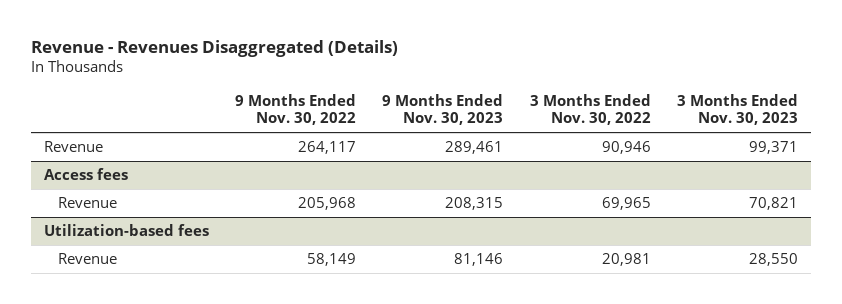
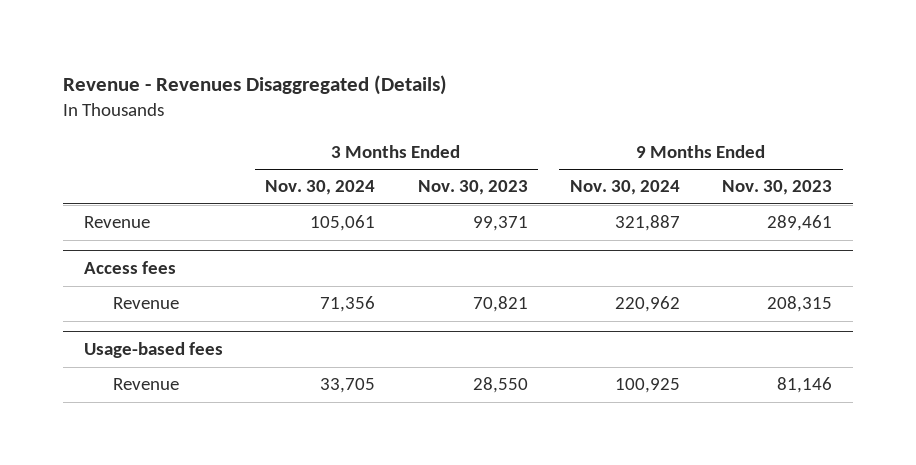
[235,93,357,126] 9 Months Ended Nov. 30, 2022 -> none
[529,93,651,126] 3 Months Ended Nov. 30, 2022 -> none
none -> [265,180,376,196] Nov. 30, 2024
none -> [569,180,680,196] Nov. 30, 2024
[43,224,209,237] Utilization-based fees -> [83,342,223,359] Usage-based fees

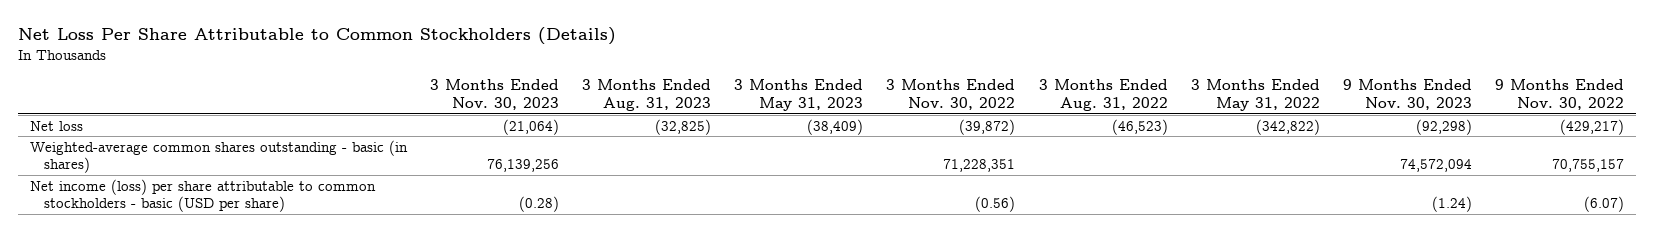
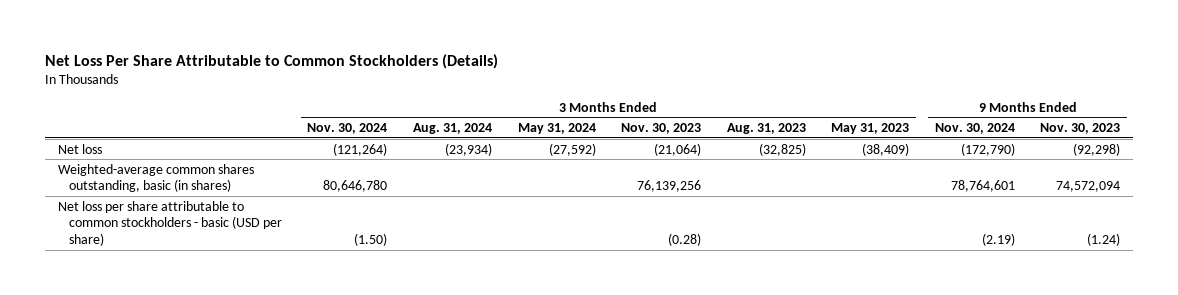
[886,79,1016,110] 3 Months Ended Nov. 30, 2022 -> none
[1038,79,1168,111] 3 Months Ended Aug. 31, 2022 -> none
[1190,79,1320,111] 3 Months Ended May 31, 2022 -> none
[1495,79,1625,110] 9 Months Ended Nov. 30, 2022 -> none
none -> [307,123,388,135] Nov. 30, 2024
none -> [412,123,492,135] Aug. 31, 2024
none -> [517,123,596,135] May 31, 2024
none -> [934,123,1015,135] Nov. 30, 2024
[29,139,408,174] Weighted-average common shares outstanding - basic (in shares) -> [57,163,254,193] Weighted-average common shares outstanding, basic (in shares)
[29,178,376,213] Net income (loss) per share attributable to common stockholders - basic (USD per share) -> [57,200,282,247] Net loss per share attributable to common stockholders - basic (USD per share)

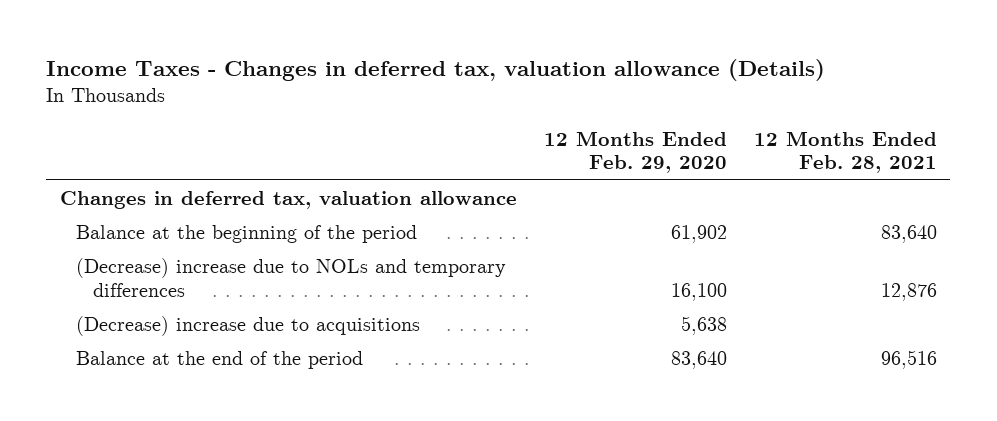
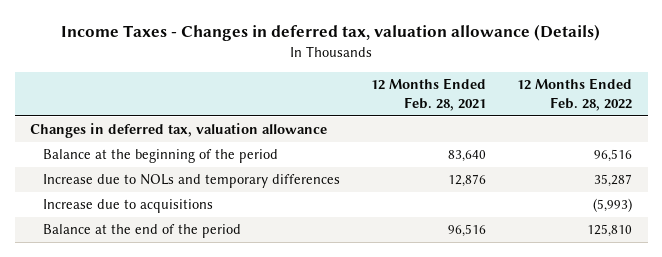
[543,130,727,174] 12 Months Ended Feb. 29, 2020 -> none
none -> [517,77,633,111] 12 Months Ended Feb. 28, 2022
[76,257,507,297] (Decrease) increase due to NOLs and temporary differences -> [42,174,340,189] Increase due to NOLs and temporary differences
[76,315,421,336] (Decrease) increase due to acquisitions -> [42,199,213,214] Increase due to acquisitions

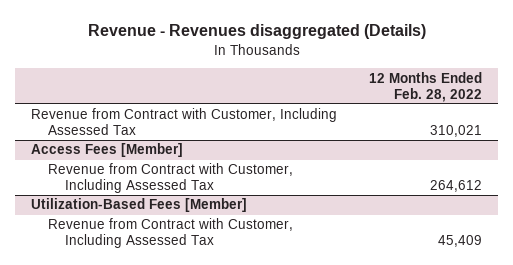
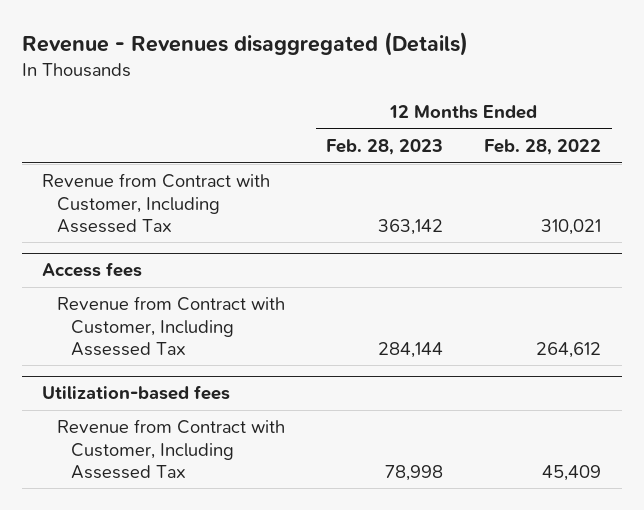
none -> [326,138,444,155] Feb. 28, 2023
[31,143,184,158] Access Fees [Member] -> [42,262,143,278] Access fees
[31,198,248,213] Utilization-Based Fees [Member] -> [42,385,231,401] Utilization-based fees

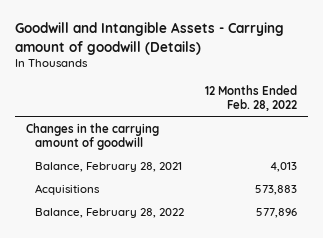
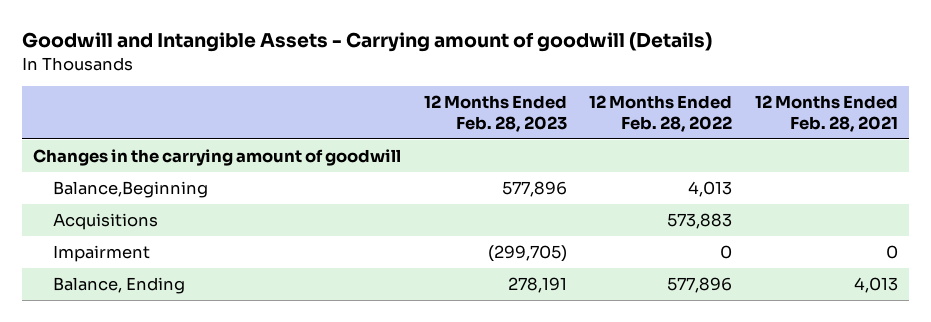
none -> [423,94,567,132] 12 Months Ended Feb. 28, 2023
none -> [755,94,899,132] 12 Months Ended Feb. 28, 2021
[34,161,182,172] Balance, February 28, 2021 -> [53,180,209,198] Balance,Beginning
none -> [53,244,151,262] Impairment
[34,207,184,218] Balance, February 28, 2022 -> [53,276,186,294] Balance, Ending

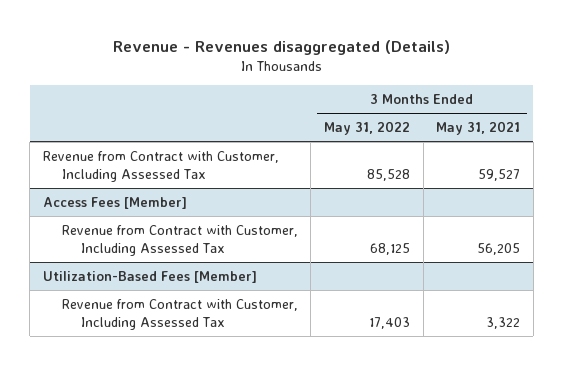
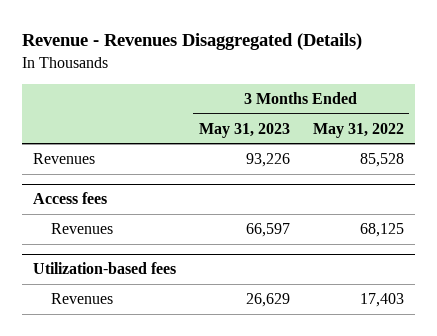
[112,39,450,55] Revenue - Revenues disaggregated (Details) -> [21,33,362,51] Revenue - Revenues Disaggregated (Details)
[436,120,521,135] May 31, 2021 -> none
none -> [198,122,290,138] May 31, 2023
[42,150,279,182] Revenue from Contract with Customer, Including Assessed Tax -> [33,153,96,165] Revenues
[42,196,187,209] Access Fees [Member] -> [33,192,108,205] Access fees
[61,224,298,256] Revenue from Contract with Customer, Including Assessed Tax -> [51,223,114,235] Revenues
[42,270,257,283] Utilization-Based Fees [Member] -> [33,262,177,275] Utilization-based fees
[61,298,298,330] Revenue from Contract with Customer, Including Assessed Tax -> [51,293,114,305] Revenues

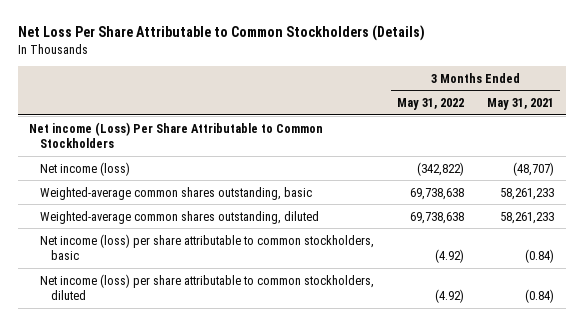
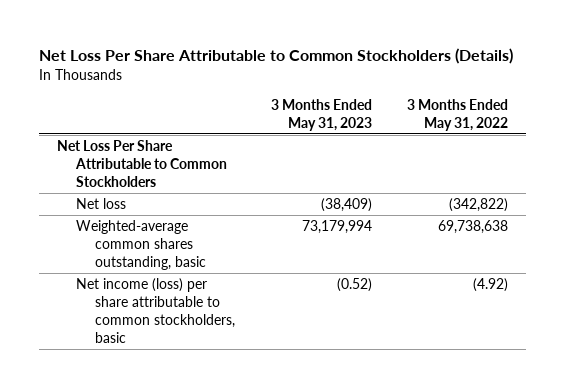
[487,97,555,110] May 31, 2021 -> none
none -> [270,98,372,131] 3 Months Ended May 31, 2023
[29,121,324,149] Net income (Loss) Per Share Attributable to Common Stockholders -> [56,140,227,188] Net Loss Per Share Attributable to Common Stockholders
[39,161,130,176] Net income (loss) -> [75,198,126,210] Net loss
[39,210,319,224] Weighted-average common shares outstanding, diluted -> none
[39,273,374,301] Net income (loss) per share attributable to common stockholders, diluted -> none

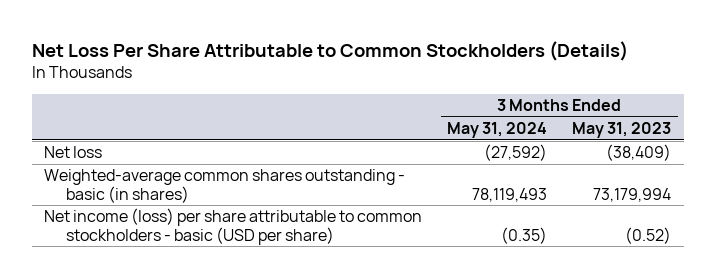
[407,98,509,131] 3 Months Ended May 31, 2022 -> none
none -> [447,122,548,139] May 31, 2024
[56,140,227,188] Net Loss Per Share Attributable to Common Stockholders -> none
[75,220,207,271] Weighted-average common shares outstanding, basic -> [44,169,406,203] Weighted-average common shares outstanding - basic (in shares)
[75,278,236,344] Net income (loss) per share attributable to common stockholders, basic -> [44,208,423,245] Net income (loss) per share attributable to common stockholders - basic (USD per share)

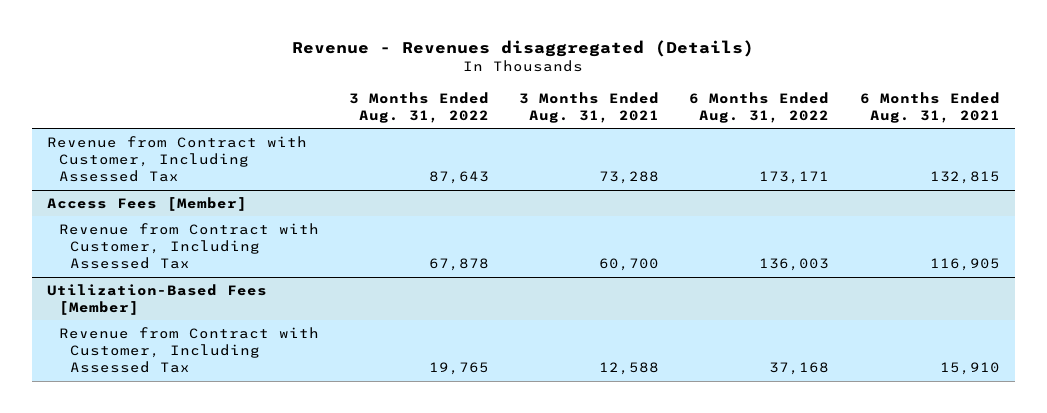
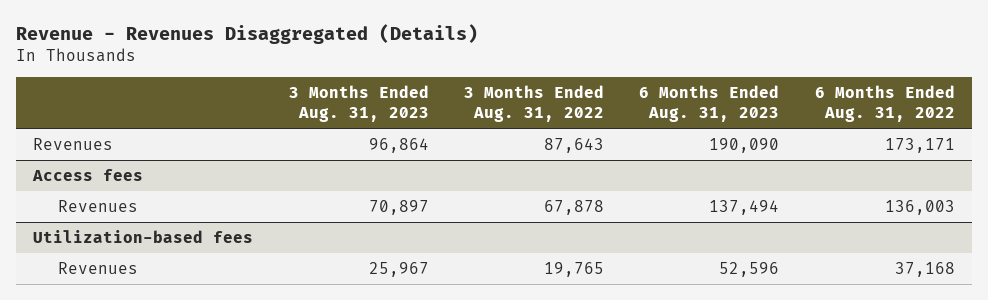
[292,39,755,57] Revenue - Revenues disaggregated (Details) -> [15,24,478,45] Revenue - Revenues Disaggregated (Details)
[519,91,660,123] 3 Months Ended Aug. 31, 2021 -> none
[859,91,1000,123] 6 Months Ended Aug. 31, 2021 -> none
none -> [288,84,429,123] 3 Months Ended Aug. 31, 2023
none -> [639,84,780,123] 6 Months Ended Aug. 31, 2023
[47,135,308,183] Revenue from Contract with Customer, Including Assessed Tax -> [33,138,114,151] Revenues
[47,196,248,211] Access Fees [Member] -> [32,169,144,182] Access fees
[58,222,319,270] Revenue from Contract with Customer, Including Assessed Tax -> [57,200,138,213] Revenues
[47,283,268,316] Utilization-Based Fees [Member] -> [33,230,254,244] Utilization-based fees
[58,326,319,374] Revenue from Contract with Customer, Including Assessed Tax -> [57,262,138,275] Revenues

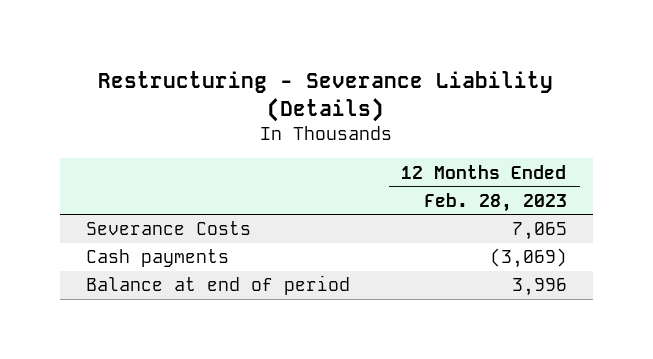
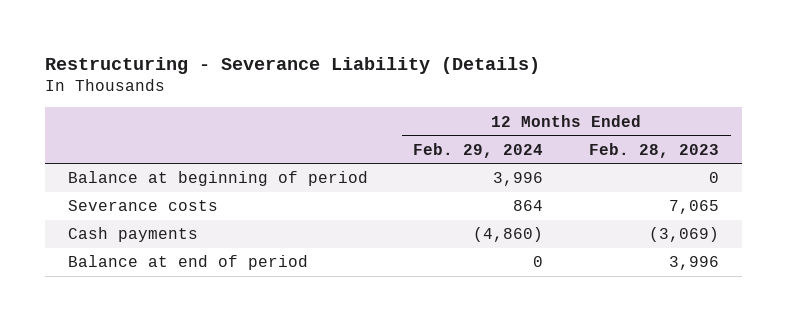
none -> [413,142,544,158] Feb. 29, 2024
none -> [67,171,368,187] Balance at beginning of period
[86,221,252,236] Severance Costs -> [67,200,218,212] Severance costs

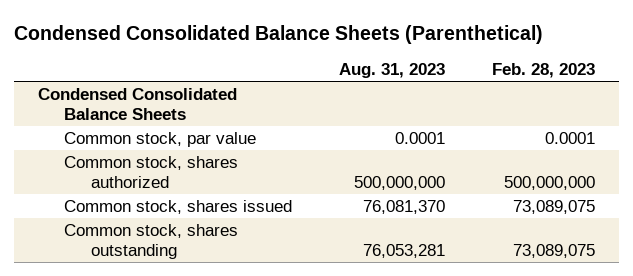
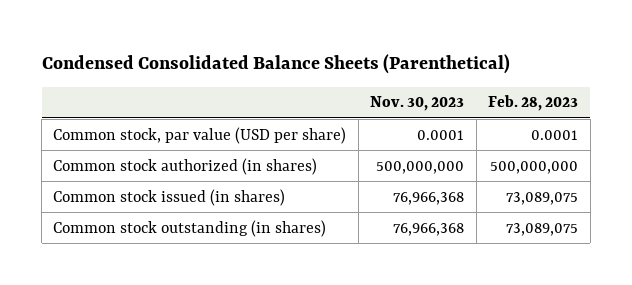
[339,63,446,79] Aug. 31, 2023 -> none
none -> [370,96,465,112] Nov. 30, 2023
[37,87,237,120] Condensed Consolidated Balance Sheets -> none
[64,131,257,147] Common stock, par value -> [53,126,347,144] Common stock, par value (USD per share)
[64,155,239,188] Common stock, shares authorized -> [53,157,318,175] Common stock authorized (in shares)
[64,199,293,214] Common stock, shares issued -> [53,188,286,206] Common stock issued (in shares)
[64,223,239,259] Common stock, shares outstanding -> [53,219,327,237] Common stock outstanding (in shares)

